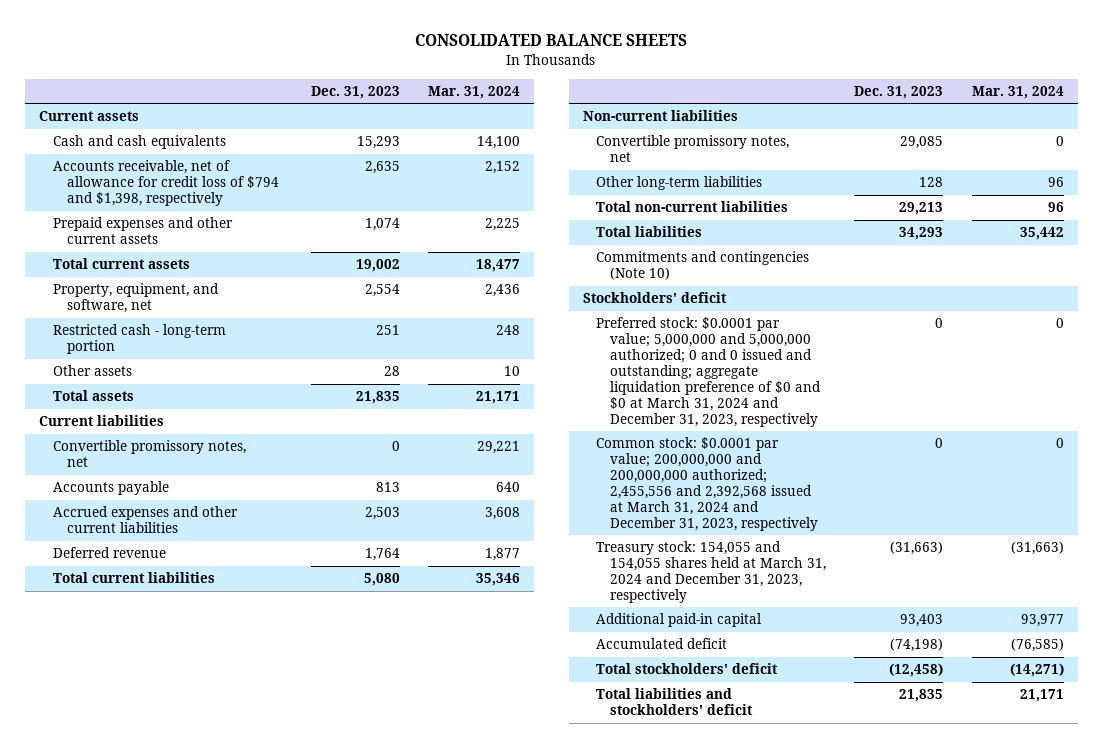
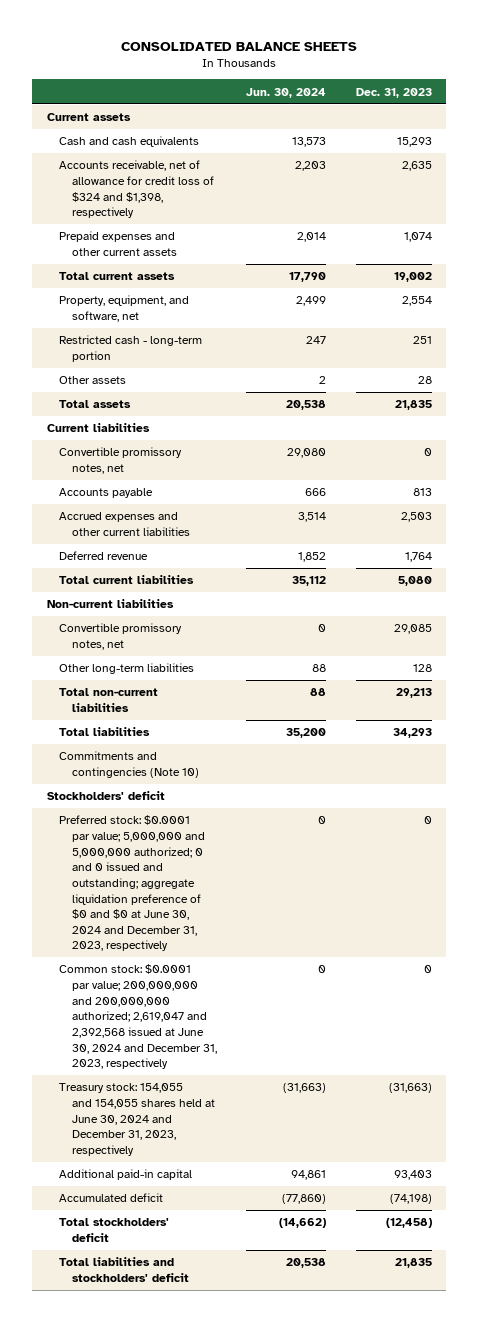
[428,85,521,99] Mar. 31, 2024 -> none
none -> [246,87,327,98] Jun. 30, 2024
[53,160,279,207] Accounts receivable, net of allowance for credit loss of $794 and $1,398, respectively -> [59,160,214,219] Accounts receivable, net of allowance for credit loss of $324 and $1,398, respectively
[596,317,822,427] Preferred stock: $0.0001 par value; 5,000,000 and 5,000,000 authorized; 0 and 0 issued and outstanding; aggregate liquidation preference of $0 and $0 at March 31, 2024 and December 31, 2023, respectively -> [59,815,205,952] Preferred stock: $0.0001 par value; 5,000,000 and 5,000,000 authorized; 0 and 0 issued and outstanding; aggregate liquidation preference of $0 and $0 at June 30, 2024 and December 31, 2023, respectively
[596,437,819,531] Common stock: $0.0001 par value; 200,000,000 and 200,000,000 authorized; 2,455,556 and 2,392,568 issued at March 31, 2024 and December 31, 2023, respectively -> [59,964,217,1070] Common stock: $0.0001 par value; 200,000,000 and 200,000,000 authorized; 2,619,047 and 2,392,568 issued at June 30, 2024 and December 31, 2023, respectively
[596,541,827,603] Treasury stock: 154,055 and 154,055 shares held at March 31, 2024 and December 31, 2023, respectively -> [59,1083,215,1156] Treasury stock: 154,055 and 154,055 shares held at June 30, 2024 and December 31, 2023, respectively

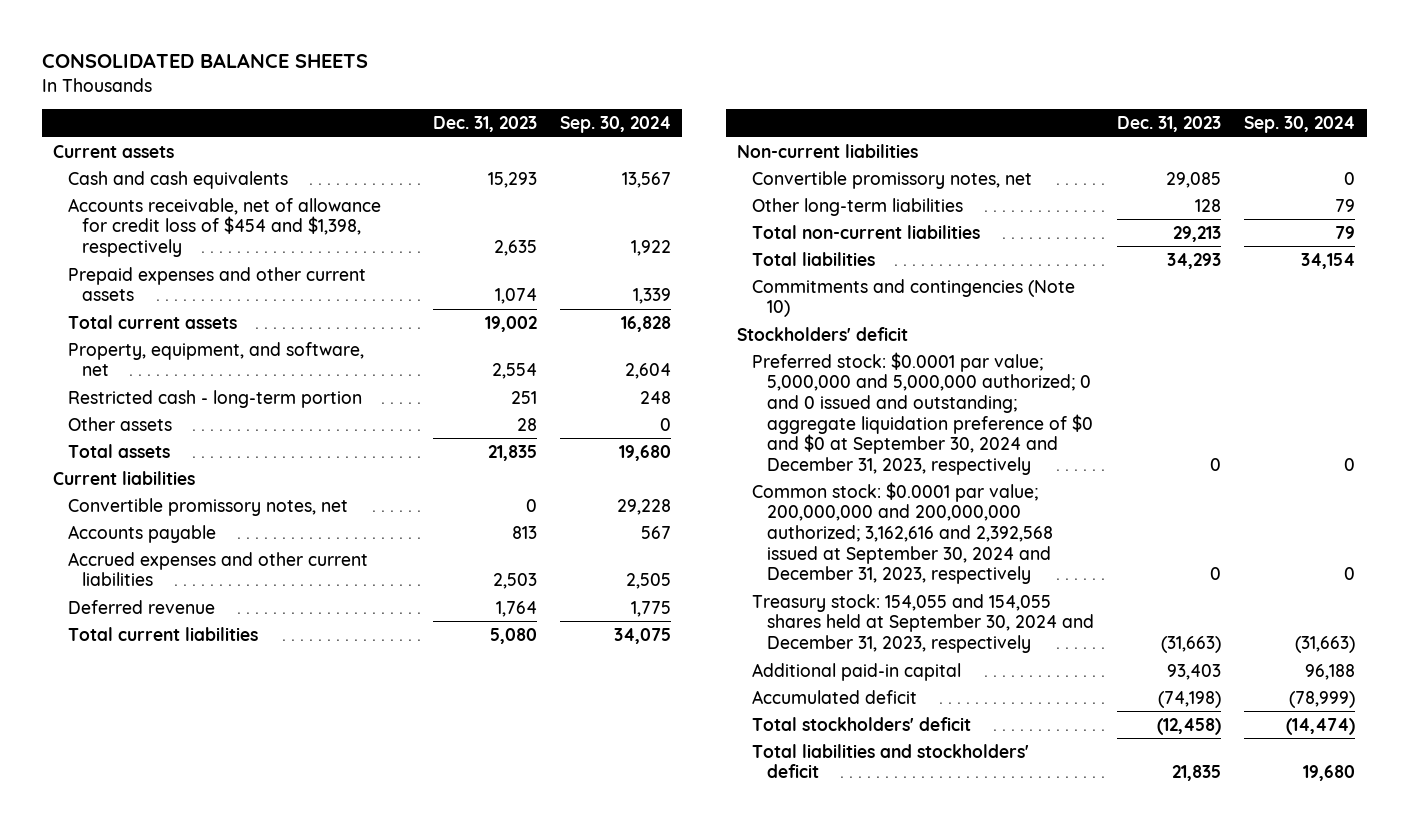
[246,87,327,98] Jun. 30, 2024 -> none
none -> [559,115,671,133] Sep. 30, 2024
[59,160,214,219] Accounts receivable, net of allowance for credit loss of $324 and $1,398, respectively -> [67,197,381,258] Accounts receivable, net of allowance for credit loss of $454 and $1,398, respectively
[59,815,205,952] Preferred stock: $0.0001 par value; 5,000,000 and 5,000,000 authorized; 0 and 0 issued and outstanding; aggregate liquidation preference of $0 and $0 at June 30, 2024 and December 31, 2023, respectively -> [752,351,1093,475] Preferred stock: $0.0001 par value; 5,000,000 and 5,000,000 authorized; 0 and 0 issued and outstanding; aggregate liquidation preference of $0 and $0 at September 30, 2024 and December 31, 2023, respectively
[59,964,217,1070] Common stock: $0.0001 par value; 200,000,000 and 200,000,000 authorized; 2,619,047 and 2,392,568 issued at June 30, 2024 and December 31, 2023, respectively -> [752,481,1053,585] Common stock: $0.0001 par value; 200,000,000 and 200,000,000 authorized; 3,162,616 and 2,392,568 issued at September 30, 2024 and December 31, 2023, respectively
[59,1083,215,1156] Treasury stock: 154,055 and 154,055 shares held at June 30, 2024 and December 31, 2023, respectively -> [752,593,1094,654] Treasury stock: 154,055 and 154,055 shares held at September 30, 2024 and December 31, 2023, respectively

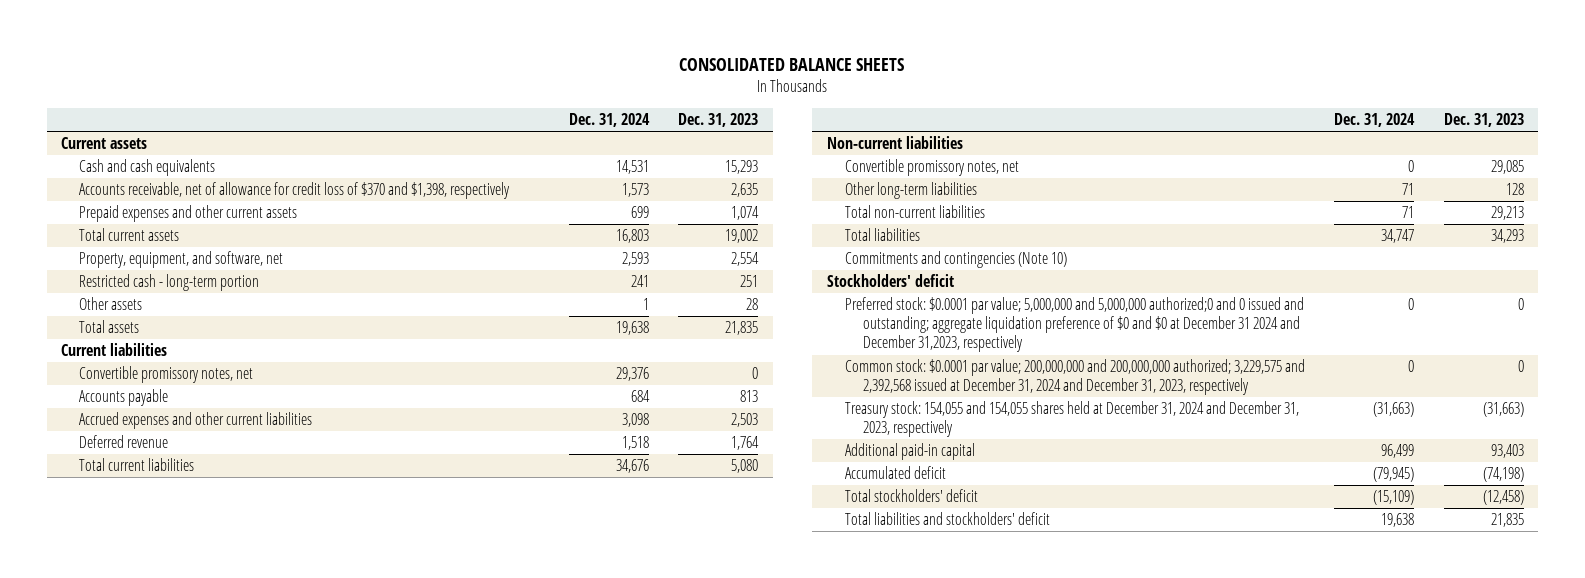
[559,115,671,133] Sep. 30, 2024 -> none
none -> [568,113,650,128] Dec. 31, 2024
[67,197,381,258] Accounts receivable, net of allowance for credit loss of $454 and $1,398, respectively -> [79,182,511,200] Accounts receivable, net of allowance for credit loss of $370 and $1,398, respectively
[752,351,1093,475] Preferred stock: $0.0001 par value; 5,000,000 and 5,000,000 authorized; 0 and 0 issued and outstanding; aggregate liquidation preference of $0 and $0 at September 30, 2024 and December 31, 2023, respectively -> [844,297,1304,353] Preferred stock: $0.0001 par value; 5,000,000 and 5,000,000 authorized;0 and 0 issued and outstanding; aggregate liquidation preference of $0 and $0 at December 31 2024 and December 31,2023, respectively
[752,481,1053,585] Common stock: $0.0001 par value; 200,000,000 and 200,000,000 authorized; 3,162,616 and 2,392,568 issued at September 30, 2024 and December 31, 2023, respectively -> [844,359,1305,396] Common stock: $0.0001 par value; 200,000,000 and 200,000,000 authorized; 3,229,575 and 2,392,568 issued at December 31, 2024 and December 31, 2023, respectively
[752,593,1094,654] Treasury stock: 154,055 and 154,055 shares held at September 30, 2024 and December 31, 2023, respectively -> [844,401,1299,438] Treasury stock: 154,055 and 154,055 shares held at December 31, 2024 and December 31, 2023, respectively

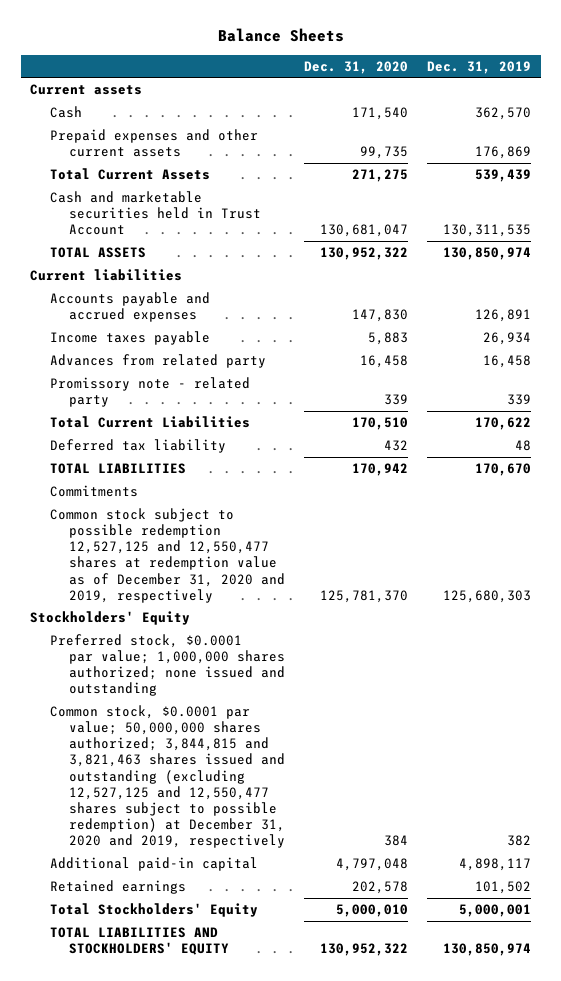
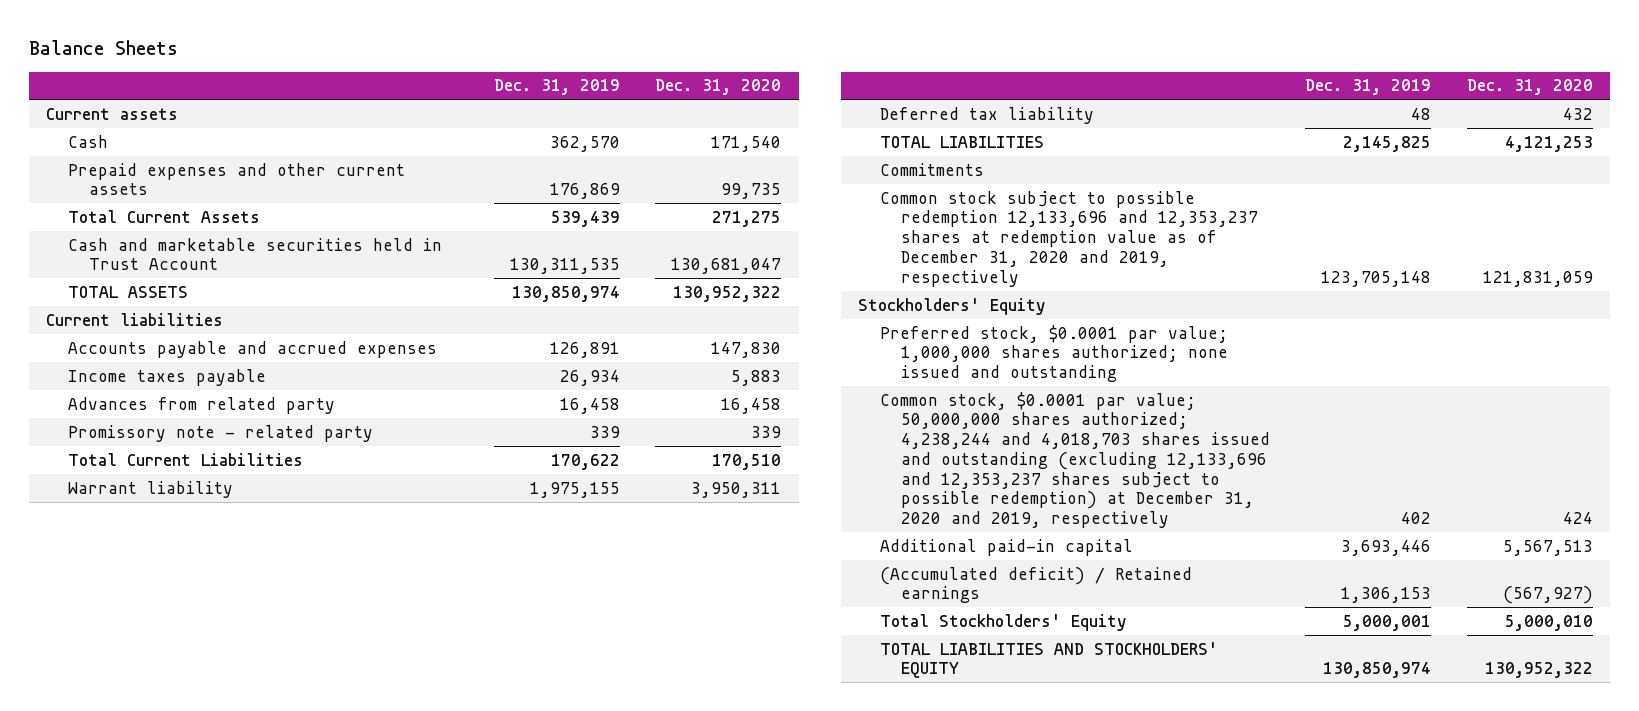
none -> [67,480,233,498] Warrant liability
[352,462,409,476] 170,942 -> [1504,135,1593,152] 4,121,253
[475,462,532,476] 170,670 -> [1343,135,1432,152] 2,145,825
[49,507,286,603] Common stock subject to possible redemption 12,527,125 and 12,550,477 shares at redemption value as of December 31, 2020 and 2019, respectively -> [879,190,1259,287] Common stock subject to possible redemption 12,133,696 and 12,353,237 shares at redemption value as of December 31, 2020 and 2019, respectively
[320,589,409,603] 125,781,370 -> [1482,270,1593,287] 121,831,059
[443,589,532,603] 125,680,303 -> [1321,270,1432,287] 123,705,148
[49,704,286,849] Common stock, $0.0001 par value; 50,000,000 shares authorized; 3,844,815 and 3,821,463 shares issued and outstanding (excluding 12,527,125 and 12,550,477 shares subject to possible redemption) at December 31, 2020 and 2019, respectively -> [879,391,1271,529] Common stock, $0.0001 par value; 50,000,000 shares authorized; 4,238,244 and 4,018,703 shares issued and outstanding (excluding 12,133,696 and 12,353,237 shares subject to possible redemption) at December 31, 2020 and 2019, respectively
[384,835,409,847] 384 -> [1562,512,1593,525] 424
[507,835,532,847] 382 -> [1401,512,1432,525] 402
[336,857,409,871] 4,797,048 -> [1502,539,1593,556] 5,567,513
[459,857,532,871] 4,898,117 -> [1341,539,1432,556] 3,693,446
[49,879,186,894] Retained earnings -> [879,566,1192,604] (Accumulated deficit) / Retained earnings
[352,880,409,894] 202,578 -> [1502,586,1593,605] (567,927)
[475,880,532,894] 101,502 -> [1341,587,1432,604] 1,306,153

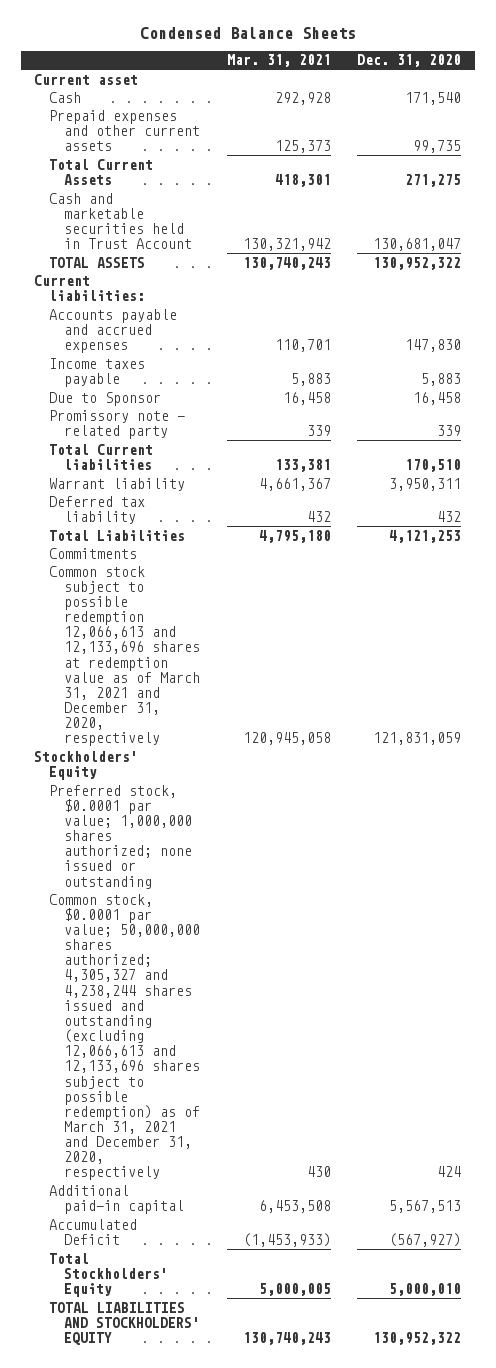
[28,39,178,55] Balance Sheets -> [139,26,356,39] Condensed Balance Sheets
[493,79,620,96] Dec. 31, 2019 -> none
none -> [226,54,331,68] Mar. 31, 2021
[46,107,179,120] Current assets -> [34,73,139,85] Current asset
[46,312,224,326] Current liabilities -> [34,274,146,301] Current liabilities:
[67,396,335,414] Advances from related party -> [49,391,162,406] Due to Sponsor
[67,452,303,466] Total Current Liabilities -> [49,443,154,470] Total Current liabilities
[879,135,1044,148] TOTAL LIABILITIES -> [49,529,186,541] Total Liabilities
[879,190,1259,287] Common stock subject to possible redemption 12,133,696 and 12,353,237 shares at redemption value as of December 31, 2020 and 2019, respectively -> [49,565,200,747] Common stock subject to possible redemption 12,066,613 and 12,133,696 shares at redemption value as of March 31, 2021 and December 31, 2020, respectively
[879,324,1229,383] Preferred stock, $0.0001 par value; 1,000,000 shares authorized; none issued and outstanding -> [49,784,192,889] Preferred stock, $0.0001 par value; 1,000,000 shares authorized; none issued or outstanding
[879,391,1271,529] Common stock, $0.0001 par value; 50,000,000 shares authorized; 4,238,244 and 4,018,703 shares issued and outstanding (excluding 12,133,696 and 12,353,237 shares subject to possible redemption) at December 31, 2020 and 2019, respectively -> [49,893,200,1181] Common stock, $0.0001 par value; 50,000,000 shares authorized; 4,305,327 and 4,238,244 shares issued and outstanding (excluding 12,066,613 and 12,133,696 shares subject to possible redemption) as of March 31, 2021 and December 31, 2020, respectively
[879,566,1192,604] (Accumulated deficit) / Retained earnings -> [49,1218,138,1245] Accumulated Deficit

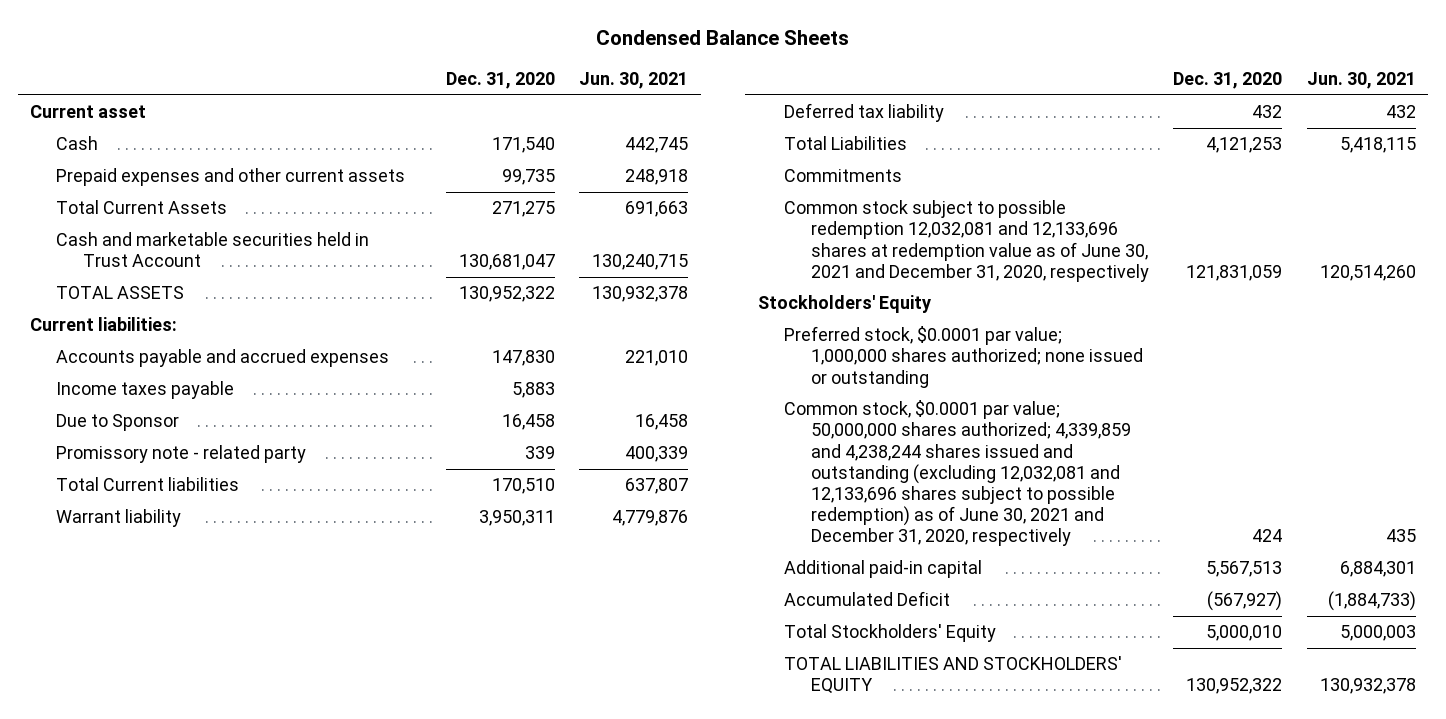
[226,54,331,68] Mar. 31, 2021 -> none
none -> [579,72,689,90] Jun. 30, 2021
[49,565,200,747] Common stock subject to possible redemption 12,066,613 and 12,133,696 shares at redemption value as of March 31, 2021 and December 31, 2020, respectively -> [784,200,1149,282] Common stock subject to possible redemption 12,032,081 and 12,133,696 shares at redemption value as of June 30, 2021 and December 31, 2020, respectively
[49,893,200,1181] Common stock, $0.0001 par value; 50,000,000 shares authorized; 4,305,327 and 4,238,244 shares issued and outstanding (excluding 12,066,613 and 12,133,696 shares subject to possible redemption) as of March 31, 2021 and December 31, 2020, respectively -> [784,400,1131,547] Common stock, $0.0001 par value; 50,000,000 shares authorized; 4,339,859 and 4,238,244 shares issued and outstanding (excluding 12,032,081 and 12,133,696 shares subject to possible redemption) as of June 30, 2021 and December 31, 2020, respectively

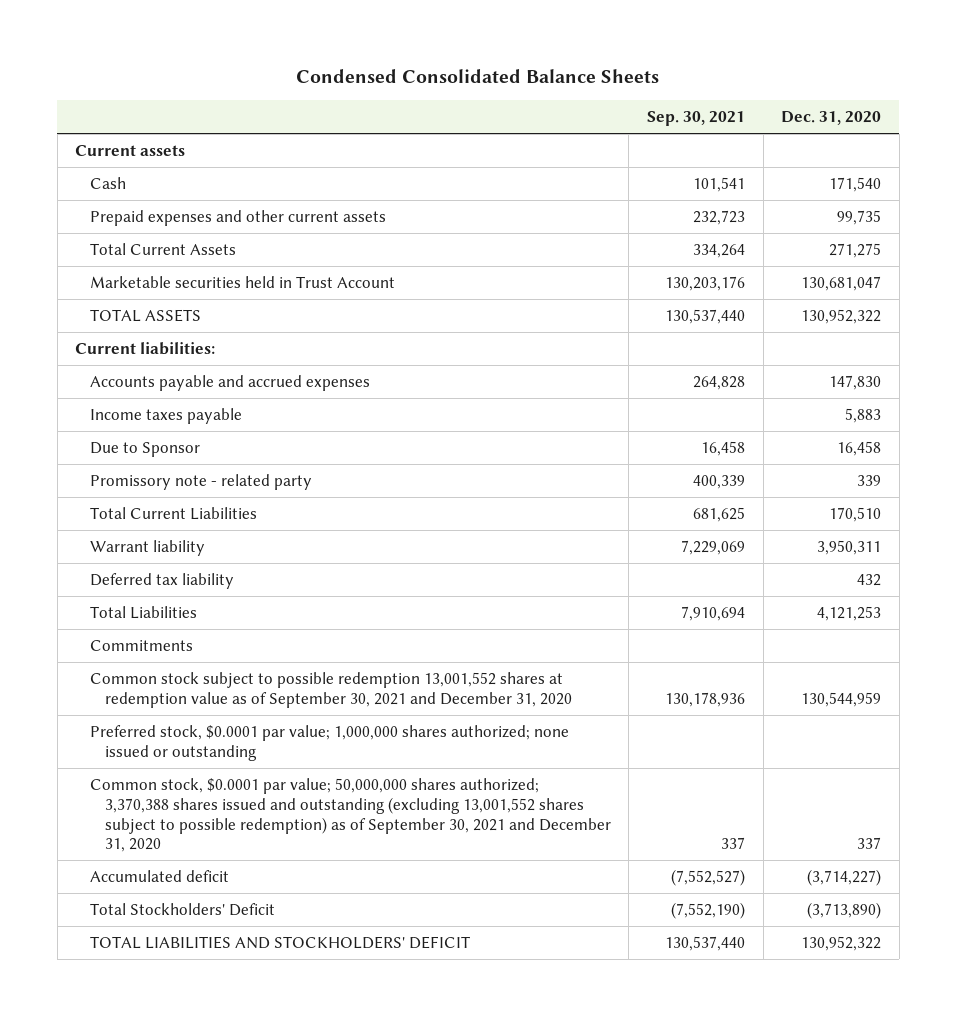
[595,30,849,46] Condensed Balance Sheets -> [296,69,660,84] Condensed Consolidated Balance Sheets
[579,72,689,90] Jun. 30, 2021 -> none
none -> [647,111,746,127] Sep. 30, 2021
[29,105,146,119] Current asset -> [75,145,186,157] Current assets
[56,232,370,268] Cash and marketable securities held in Trust Account -> [90,276,396,289] Marketable securities held in Trust Account
[56,477,240,492] Total Current liabilities -> [90,507,258,521] Total Current Liabilities
[757,295,931,314] Stockholders' Equity -> none
[784,200,1149,282] Common stock subject to possible redemption 12,032,081 and 12,133,696 shares at redemption value as of June 30, 2021 and December 31, 2020, respectively -> [90,672,572,708] Common stock subject to possible redemption 13,001,552 shares at redemption value as of September 30, 2021 and December 31, 2020
[1186,264,1283,281] 121,831,059 -> [801,691,882,707] 130,544,959
[784,560,983,579] Additional paid-in capital -> none
[784,400,1131,547] Common stock, $0.0001 par value; 50,000,000 shares authorized; 4,339,859 and 4,238,244 shares issued and outstanding (excluding 12,032,081 and 12,133,696 shares subject to possible redemption) as of June 30, 2021 and December 31, 2020, respectively -> [90,778,611,853] Common stock, $0.0001 par value; 50,000,000 shares authorized; 3,370,388 shares issued and outstanding (excluding 13,001,552 shares subject to possible redemption) as of September 30, 2021 and December 31, 2020
[1252,529,1283,543] 424 -> [857,837,882,850] 337
[784,591,951,607] Accumulated Deficit -> [90,870,230,883] Accumulated deficit
[1207,591,1283,612] (567,927) -> [807,869,882,887] (3,714,227)
[784,624,997,643] Total Stockholders' Equity -> [90,903,276,917] Total Stockholders' Deficit
[1206,625,1283,642] 5,000,010 -> [807,902,882,920] (3,713,890)
[784,656,1123,695] TOTAL LIABILITIES AND STOCKHOLDERS' EQUITY -> [90,936,471,950] TOTAL LIABILITIES AND STOCKHOLDERS' DEFICIT

